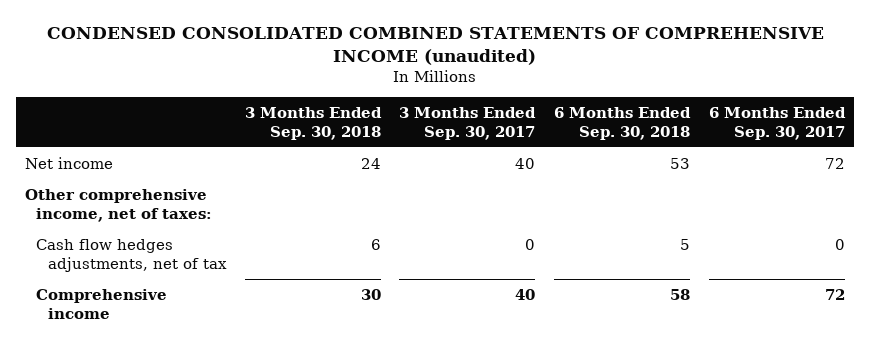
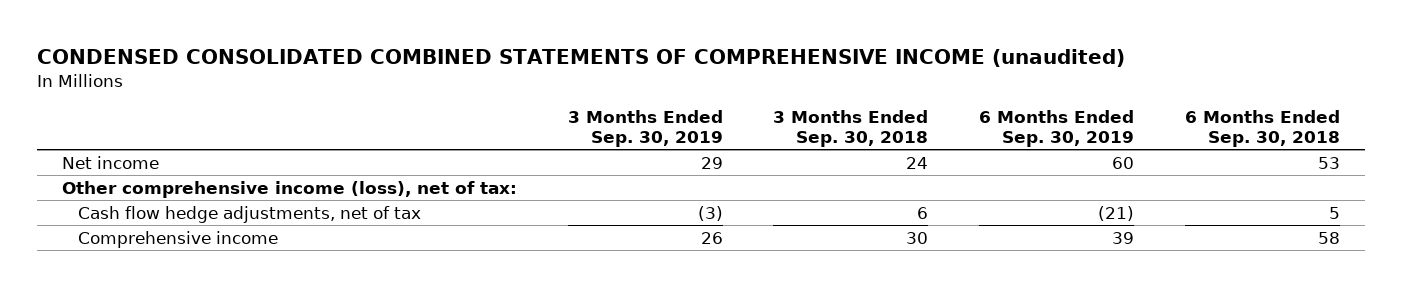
[399,107,537,141] 3 Months Ended Sep. 30, 2017 -> none
[709,107,847,141] 6 Months Ended Sep. 30, 2017 -> none
none -> [567,109,723,147] 3 Months Ended Sep. 30, 2019
none -> [978,109,1134,147] 6 Months Ended Sep. 30, 2019
[25,188,213,222] Other comprehensive income, net of taxes: -> [62,180,518,198] Other comprehensive income (loss), net of tax:
[36,238,227,272] Cash flow hedges adjustments, net of tax -> [77,205,421,223] Cash flow hedge adjustments, net of tax

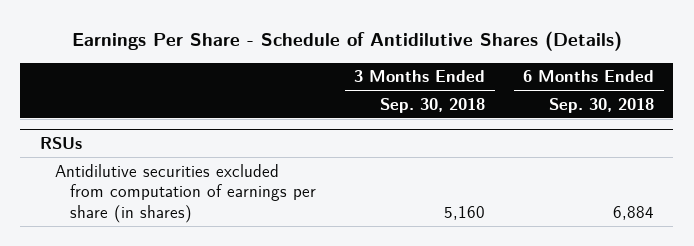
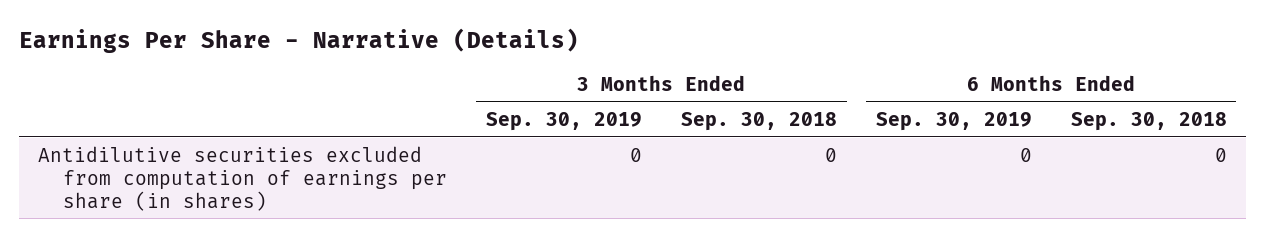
[71,31,622,52] Earnings Per Share - Schedule of Antidilutive Shares (Details) -> [18,28,579,54] Earnings Per Share - Narrative (Details)
none -> [486,112,643,132] Sep. 30, 2019
none -> [875,112,1032,132] Sep. 30, 2019
[39,136,82,149] RSUs -> none
[444,206,486,221] 5,160 -> [824,148,837,163] 0
[613,206,655,221] 6,884 -> [1214,148,1227,163] 0

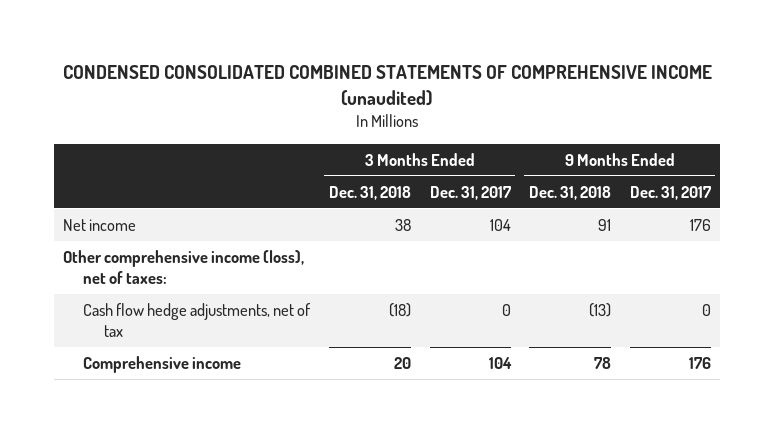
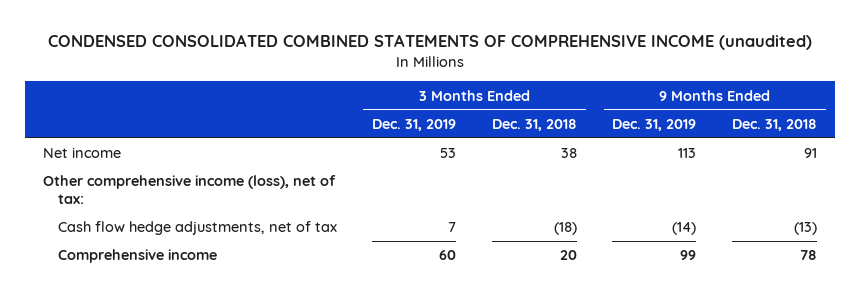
[429,185,512,200] Dec. 31, 2017 -> none
[629,185,712,200] Dec. 31, 2017 -> none
none -> [372,118,457,131] Dec. 31, 2019
none -> [612,118,697,131] Dec. 31, 2019
[63,250,305,284] Other comprehensive income (loss), net of taxes: -> [42,175,336,205] Other comprehensive income (loss), net of tax:

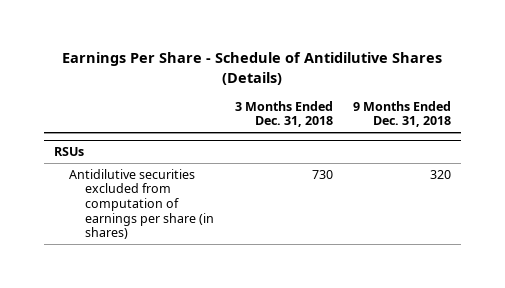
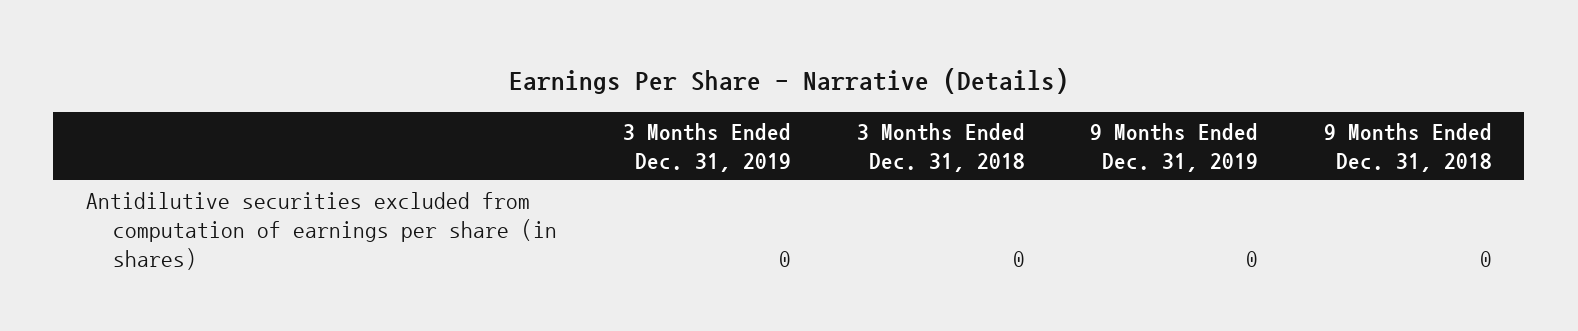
[62,52,443,85] Earnings Per Share - Schedule of Antidilutive Shares (Details) -> [508,68,1069,95] Earnings Per Share - Narrative (Details)
none -> [622,122,791,173] 3 Months Ended Dec. 31, 2019
none -> [1090,122,1259,173] 9 Months Ended Dec. 31, 2019
[53,147,84,157] RSUs -> none
[311,169,333,179] 730 -> [1012,251,1025,268] 0
[429,169,451,179] 320 -> [1479,251,1492,268] 0

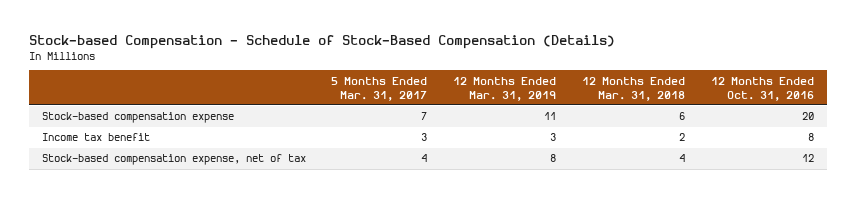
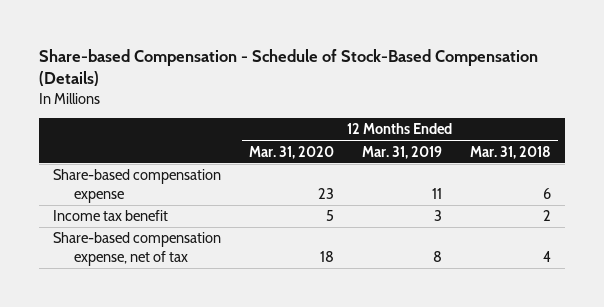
[28,35,615,50] Stock-based Compensation - Schedule of Stock-Based Compensation (Details) -> [39,48,539,87] Share-based Compensation - Schedule of Stock-Based Compensation (Details)
[331,76,428,101] 5 Months Ended Mar. 31, 2017 -> none
[710,76,814,101] 12 Months Ended Oct. 31, 2016 -> none
none -> [249,145,335,159] Mar. 31, 2020
[41,112,234,124] Stock-based compensation expense -> [53,169,222,203] Share-based compensation expense
[41,154,306,166] Stock-based compensation expense, net of tax -> [53,232,222,266] Share-based compensation expense, net of tax

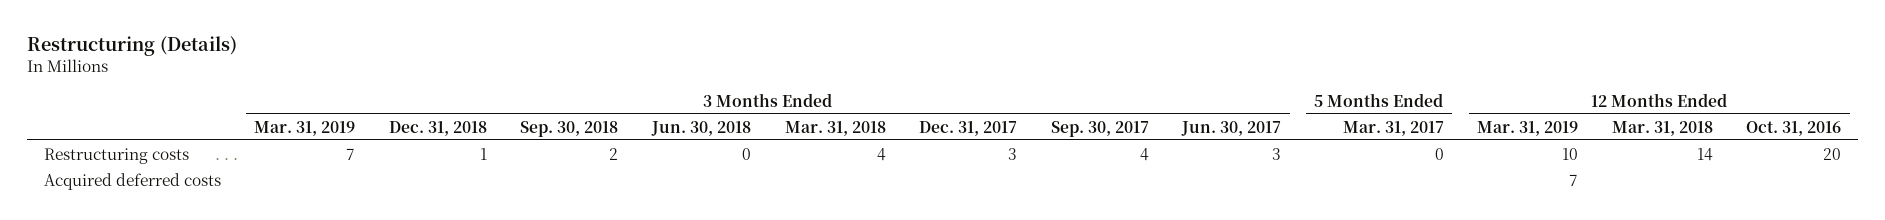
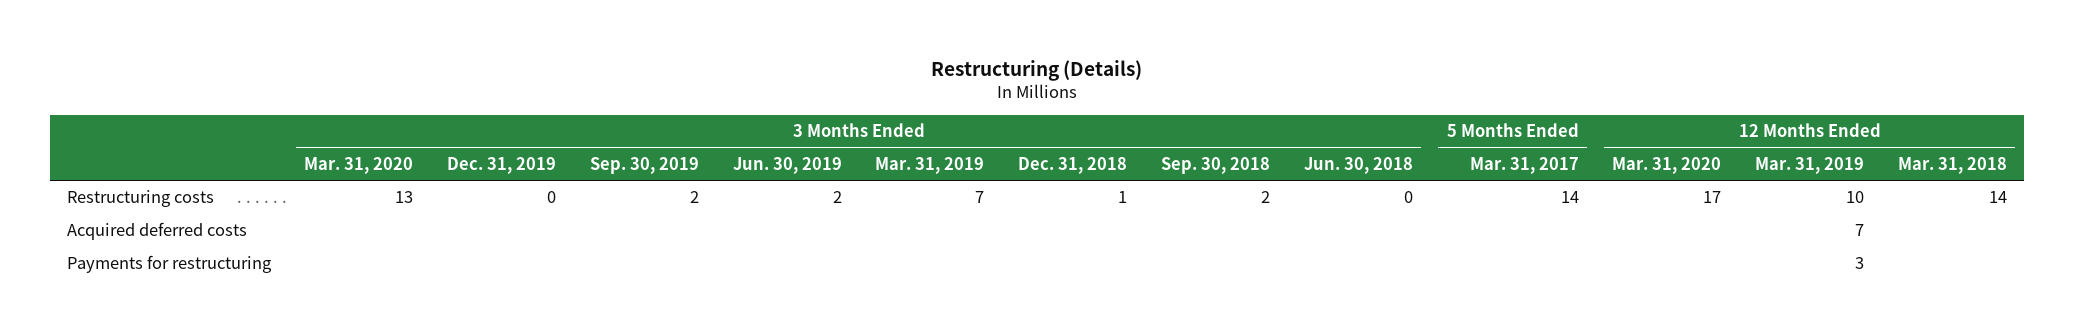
[784,120,886,136] Mar. 31, 2018 -> none
[919,120,1018,136] Dec. 31, 2017 -> none
[1050,120,1149,137] Sep. 30, 2017 -> none
[1181,120,1282,136] Jun. 30, 2017 -> none
[1746,120,1842,136] Oct. 31, 2016 -> none
none -> [304,157,414,175] Mar. 31, 2020
none -> [447,157,557,175] Dec. 31, 2019
none -> [589,157,699,175] Sep. 30, 2019
none -> [732,157,842,175] Jun. 30, 2019
none -> [1612,157,1722,175] Mar. 31, 2020
[1434,147,1444,160] 0 -> [1560,191,1579,204] 14
none -> [66,255,272,274] Payments for restructuring

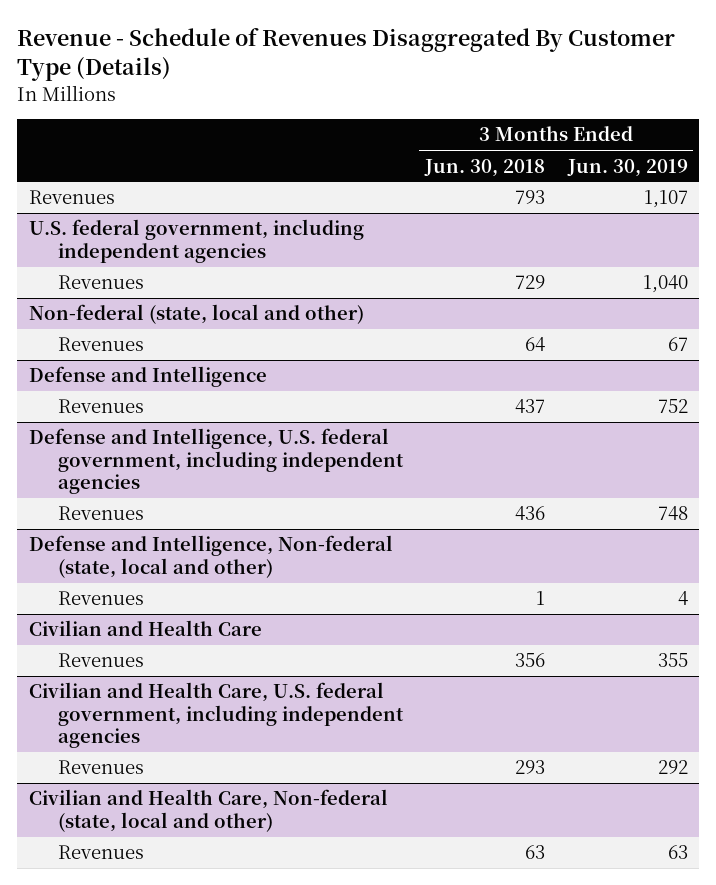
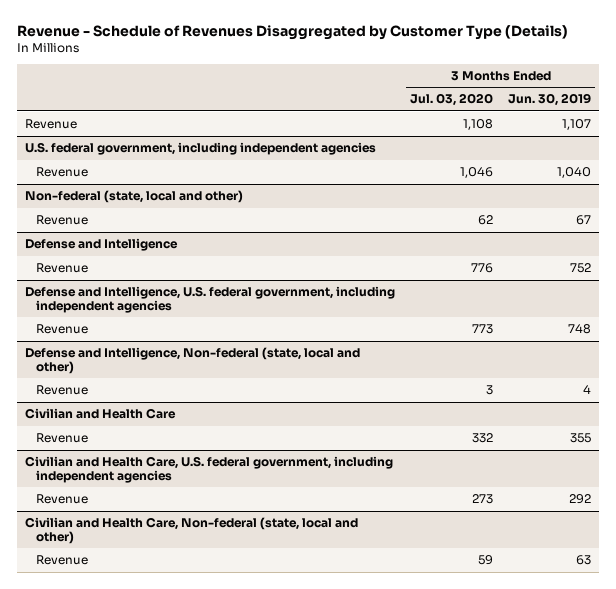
[17,28,676,82] Revenue - Schedule of Revenues Disaggregated By Customer Type (Details) -> [16,24,568,40] Revenue - Schedule of Revenues Disaggregated by Customer Type (Details)
[424,158,546,177] Jun. 30, 2018 -> none
none -> [410,93,494,107] Jul. 03, 2020
[28,190,115,205] Revenues -> [24,119,77,130] Revenue
[57,275,144,290] Revenues -> [35,167,88,178] Revenue
[57,337,144,352] Revenues -> [35,215,88,226] Revenue
[57,399,144,414] Revenues -> [35,263,88,274] Revenue
[57,506,144,521] Revenues -> [35,324,88,335] Revenue
[57,591,144,606] Revenues -> [35,385,88,396] Revenue
[57,653,144,668] Revenues -> [35,433,88,444] Revenue
[57,760,144,775] Revenues -> [35,494,88,505] Revenue
[57,845,144,860] Revenues -> [35,555,88,566] Revenue

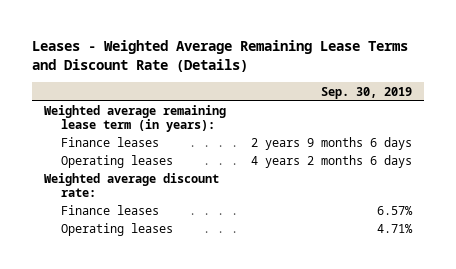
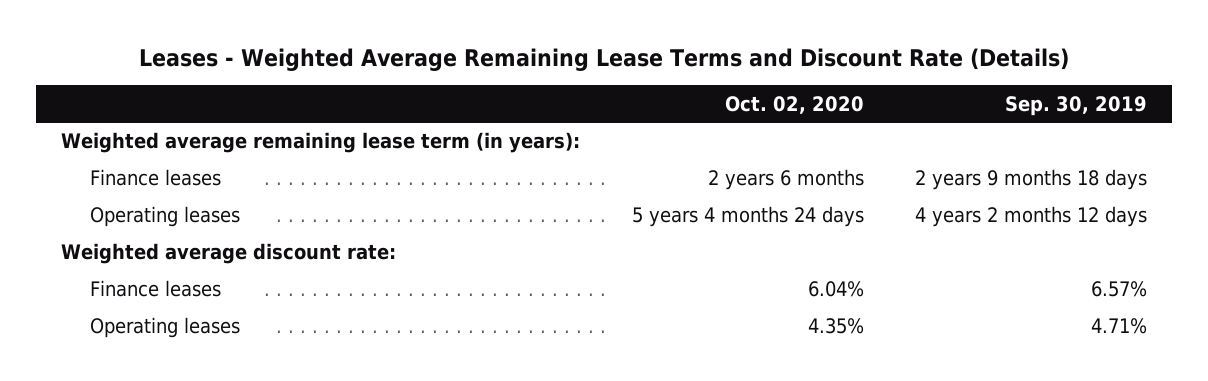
none -> [724,95,864,114] Oct. 02, 2020
[250,136,412,150] 2 years 9 months 6 days -> [914,169,1147,191] 2 years 9 months 18 days
[250,154,412,168] 4 years 2 months 6 days -> [914,206,1147,228] 4 years 2 months 12 days

